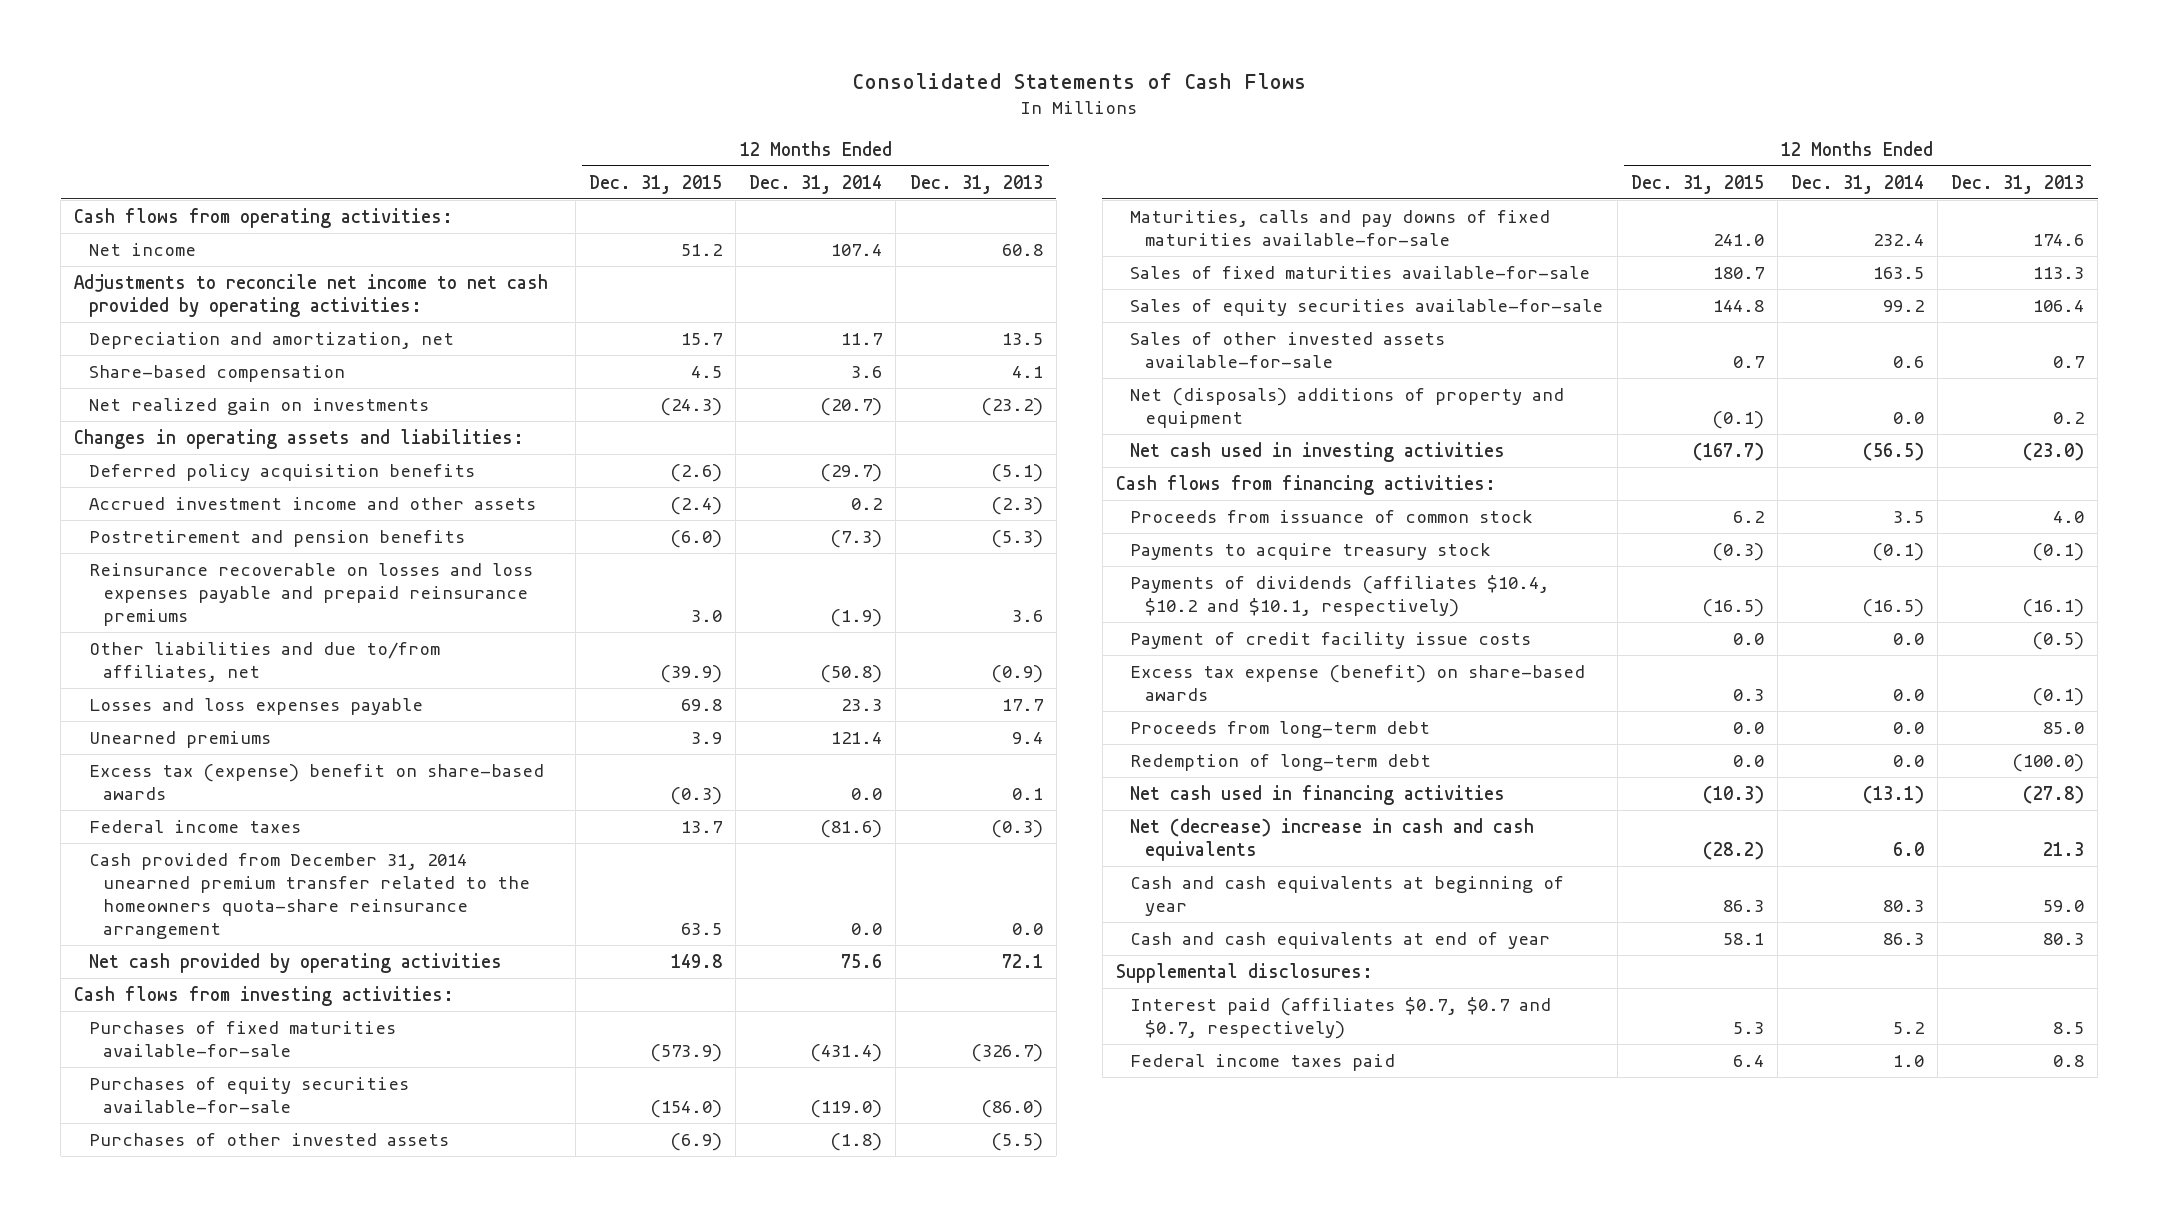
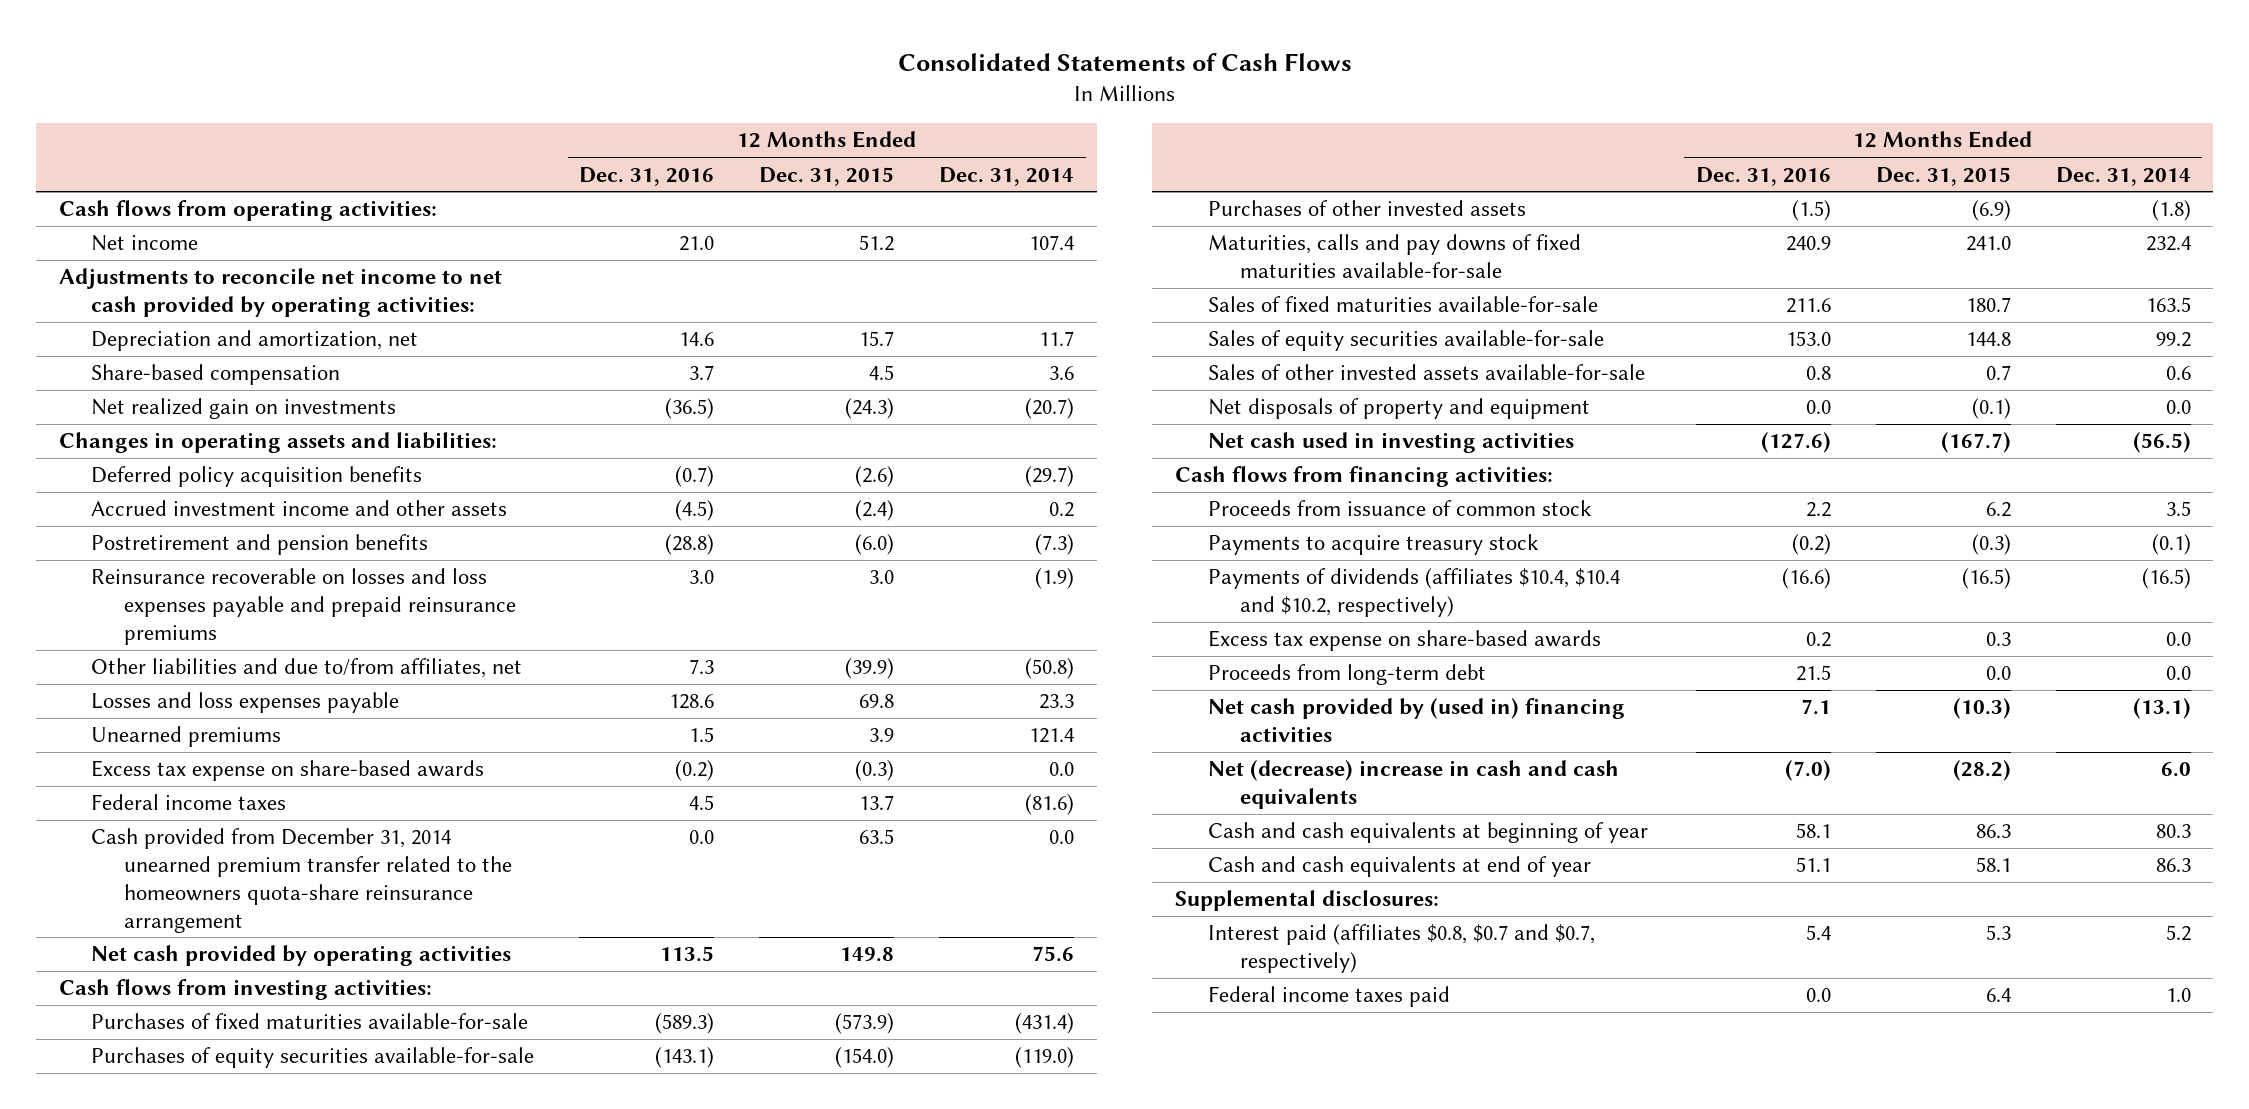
[909,174,1043,194] Dec. 31, 2013 -> none
none -> [579,166,715,186] Dec. 31, 2016
[88,763,544,800] Excess tax (expense) benefit on share-based awards -> [91,760,485,782] Excess tax expense on share-based awards
[1130,387,1565,428] Net (disposals) additions of property and equipment -> [1207,398,1590,420] Net disposals of property and equipment
[1130,631,1532,649] Payment of credit facility issue costs -> none
[1130,574,1550,617] Payments of dividends (affiliates $10.4, $10.2 and $10.1, respectively) -> [1207,568,1620,618] Payments of dividends (affiliates $10.4, $10.4 and $10.2, respectively)
[1130,664,1586,701] Excess tax expense (benefit) on share-based awards -> [1207,630,1601,652] Excess tax expense on share-based awards
[1130,753,1432,771] Redemption of long-term debt -> none
[1130,784,1506,805] Net cash used in financing activities -> [1207,698,1625,743] Net cash provided by (used in) financing activities
[1130,996,1552,1039] Interest paid (affiliates $0.7, $0.7 and $0.7, respectively) -> [1207,924,1595,974] Interest paid (affiliates $0.8, $0.7 and $0.7, respectively)

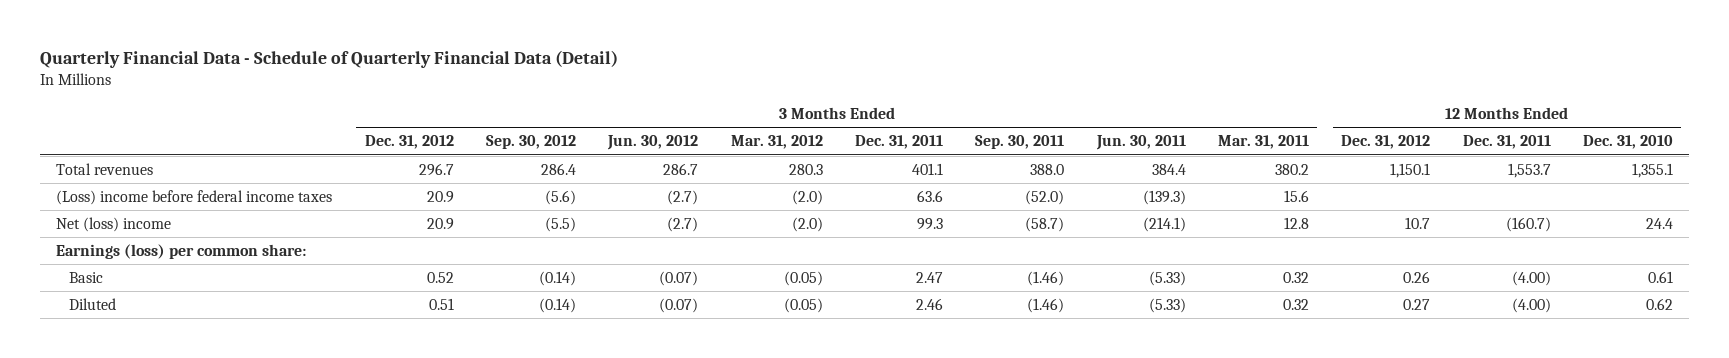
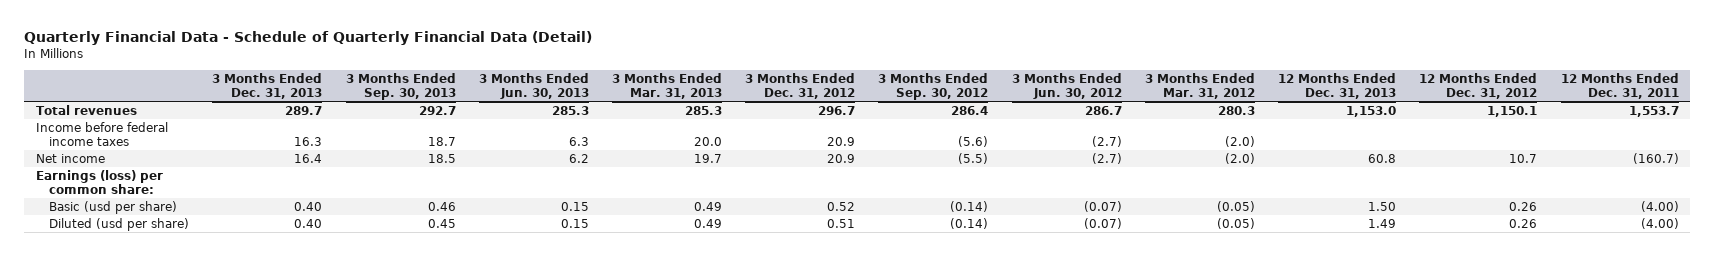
[855,135,944,150] Dec. 31, 2011 -> none
[975,135,1065,150] Sep. 30, 2011 -> none
[1095,135,1186,151] Jun. 30, 2011 -> none
[1218,135,1310,150] Mar. 31, 2011 -> none
[1583,135,1674,150] Dec. 31, 2010 -> none
none -> [212,73,323,99] 3 Months Ended Dec. 31, 2013
none -> [345,73,456,100] 3 Months Ended Sep. 30, 2013
none -> [478,73,589,99] 3 Months Ended Jun. 30, 2013
none -> [612,73,723,99] 3 Months Ended Mar. 31, 2013
none -> [1278,73,1397,99] 12 Months Ended Dec. 31, 2013
[56,189,333,205] (Loss) income before federal income taxes -> [35,121,168,146] Income before federal income taxes
[56,216,172,232] Net (loss) income -> [35,153,105,163] Net income
[68,271,103,283] Basic -> [49,200,178,214] Basic (usd per share)
[68,297,116,310] Diluted -> [49,217,190,231] Diluted (usd per share)
[1403,298,1431,310] 0.27 -> [1509,218,1538,228] 0.26

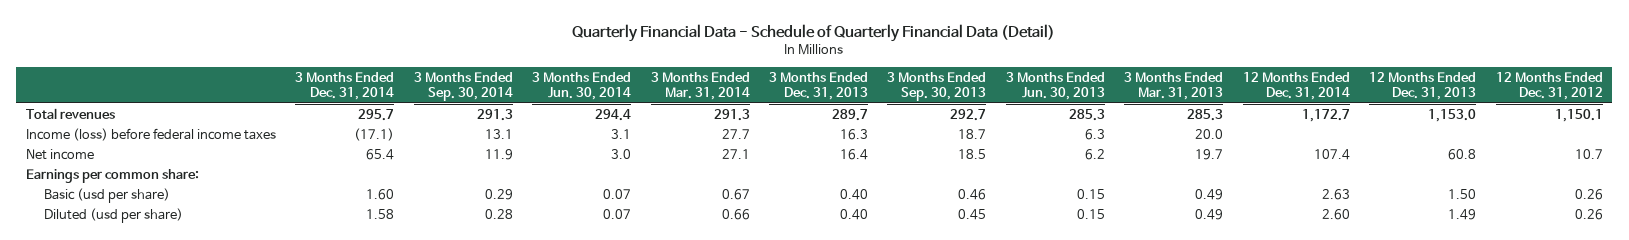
[745,73,856,99] 3 Months Ended Dec. 31, 2012 -> none
[878,73,989,100] 3 Months Ended Sep. 30, 2012 -> none
[1011,73,1122,99] 3 Months Ended Jun. 30, 2012 -> none
[1144,73,1255,99] 3 Months Ended Mar. 31, 2012 -> none
[1560,73,1679,99] 12 Months Ended Dec. 31, 2011 -> none
none -> [295,72,395,101] 3 Months Ended Dec. 31, 2014
none -> [413,72,513,102] 3 Months Ended Sep. 30, 2014
none -> [532,72,632,101] 3 Months Ended Jun. 30, 2014
none -> [650,72,750,101] 3 Months Ended Mar. 31, 2014
none -> [1242,72,1350,101] 12 Months Ended Dec. 31, 2014
[35,121,168,146] Income before federal income taxes -> [25,127,276,141] Income (loss) before federal income taxes
[35,169,163,194] Earnings (loss) per common share: -> [25,168,199,183] Earnings per common share:

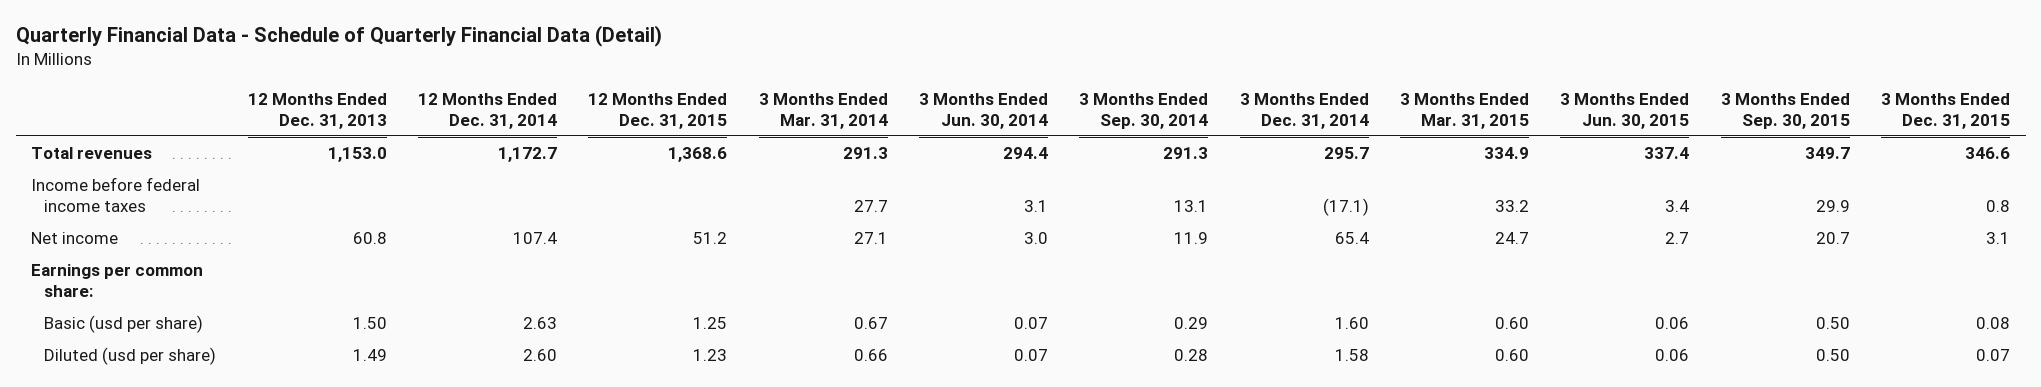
[769,72,869,101] 3 Months Ended Dec. 31, 2013 -> none
[887,72,987,102] 3 Months Ended Sep. 30, 2013 -> none
[1005,72,1105,101] 3 Months Ended Jun. 30, 2013 -> none
[1124,72,1224,101] 3 Months Ended Mar. 31, 2013 -> none
[1495,72,1603,101] 12 Months Ended Dec. 31, 2012 -> none
none -> [588,92,728,129] 12 Months Ended Dec. 31, 2015
none -> [1400,92,1530,129] 3 Months Ended Mar. 31, 2015
none -> [1560,92,1690,129] 3 Months Ended Jun. 30, 2015
none -> [1720,92,1850,129] 3 Months Ended Sep. 30, 2015
none -> [1881,92,2011,129] 3 Months Ended Dec. 31, 2015
[25,127,276,141] Income (loss) before federal income taxes -> [31,177,201,213] Income before federal income taxes

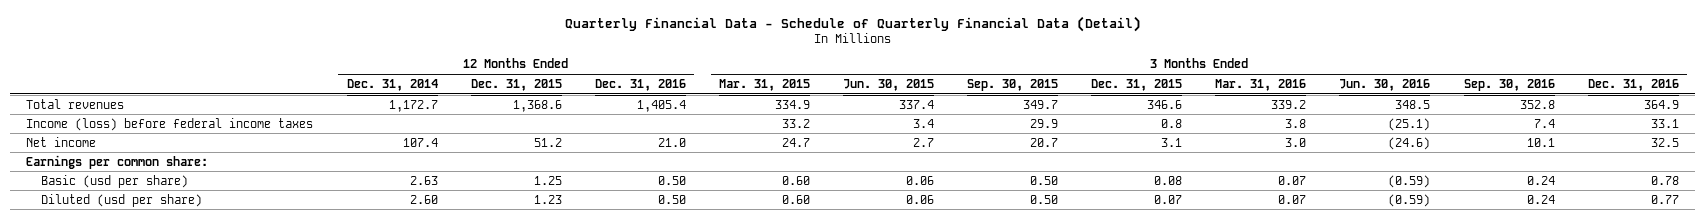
[247,92,387,129] 12 Months Ended Dec. 31, 2013 -> none
[758,92,888,129] 3 Months Ended Mar. 31, 2014 -> none
[919,92,1049,129] 3 Months Ended Jun. 30, 2014 -> none
[1079,92,1209,129] 3 Months Ended Sep. 30, 2014 -> none
[1239,92,1369,129] 3 Months Ended Dec. 31, 2014 -> none
none -> [594,78,686,91] Dec. 31, 2016
none -> [1215,78,1307,91] Mar. 31, 2016
none -> [1339,78,1431,91] Jun. 30, 2016
none -> [1463,78,1555,91] Sep. 30, 2016
none -> [1587,78,1679,91] Dec. 31, 2016
[31,177,201,213] Income before federal income taxes -> [26,117,314,131] Income (loss) before federal income taxes

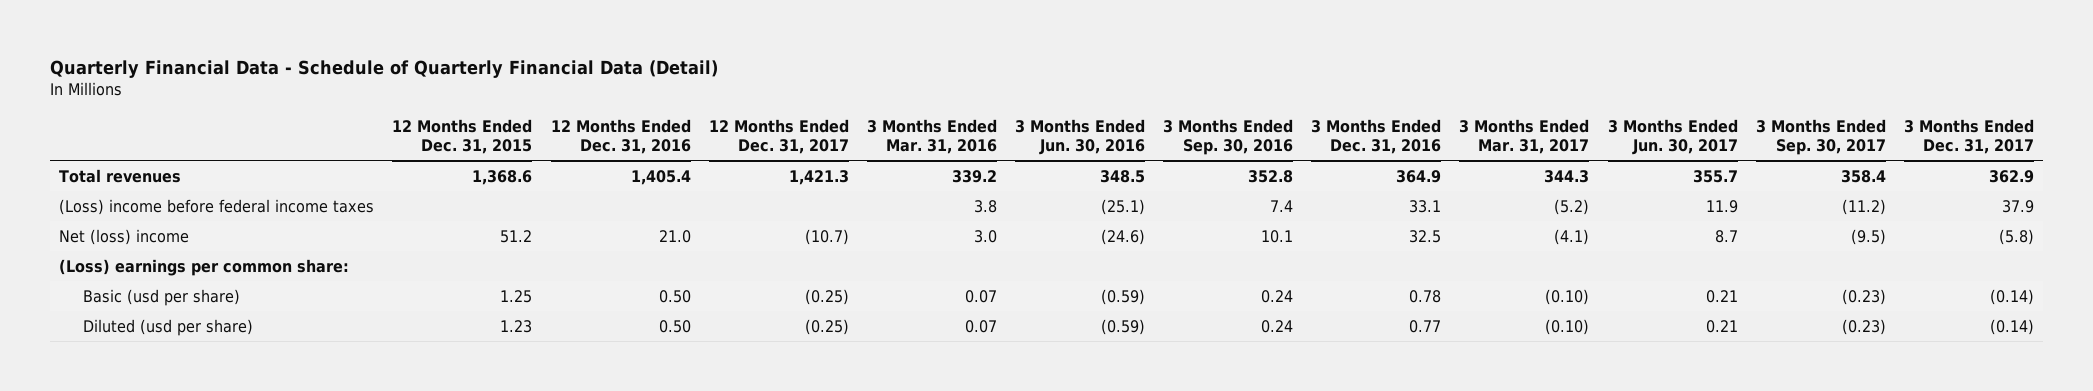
[346,78,438,91] Dec. 31, 2014 -> none
[718,78,810,91] Mar. 31, 2015 -> none
[843,78,935,91] Jun. 30, 2015 -> none
[967,78,1059,91] Sep. 30, 2015 -> none
[1091,78,1183,91] Dec. 31, 2015 -> none
none -> [708,118,849,155] 12 Months Ended Dec. 31, 2017
none -> [1459,118,1590,155] 3 Months Ended Mar. 31, 2017
none -> [1607,118,1738,156] 3 Months Ended Jun. 30, 2017
none -> [1755,118,1886,156] 3 Months Ended Sep. 30, 2017
none -> [1903,118,2034,155] 3 Months Ended Dec. 31, 2017
[26,117,314,131] Income (loss) before federal income taxes -> [59,198,375,215] (Loss) income before federal income taxes
[26,136,97,147] Net income -> [59,228,190,245] Net (loss) income
[26,154,209,169] Earnings per common share: -> [59,258,350,276] (Loss) earnings per common share:

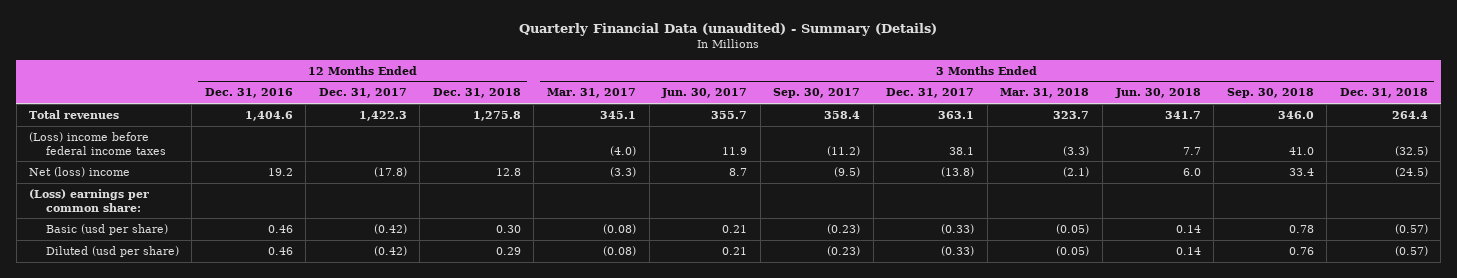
[50,60,719,79] Quarterly Financial Data - Schedule of Quarterly Financial Data (Detail) -> [519,23,938,37] Quarterly Financial Data (unaudited) - Summary (Details)
[392,118,533,155] 12 Months Ended Dec. 31, 2015 -> none
[866,118,997,155] 3 Months Ended Mar. 31, 2016 -> none
[1014,118,1145,156] 3 Months Ended Jun. 30, 2016 -> none
[1163,118,1294,156] 3 Months Ended Sep. 30, 2016 -> none
[1311,118,1442,155] 3 Months Ended Dec. 31, 2016 -> none
none -> [432,88,521,99] Dec. 31, 2018
none -> [1000,88,1090,99] Mar. 31, 2018
none -> [1114,88,1201,99] Jun. 30, 2018
none -> [1226,88,1314,99] Sep. 30, 2018
none -> [1339,88,1428,99] Dec. 31, 2018
[630,169,691,185] 1,405.4 -> [244,110,293,121] 1,404.6
[788,169,849,185] 1,421.3 -> [358,110,407,121] 1,422.3
[1544,169,1590,183] 344.3 -> [600,110,637,119] 345.1
[1988,169,2034,183] 362.9 -> [938,110,975,119] 363.1
[1554,198,1590,215] (5.2) -> [610,145,637,156] (4.0)
[2001,199,2034,213] 37.9 -> [949,146,975,155] 38.1
[658,229,691,243] 21.0 -> [267,167,293,176] 19.2
[804,228,849,245] (10.7) -> [373,166,407,177] (17.8)
[1554,228,1590,245] (4.1) -> [610,166,637,177] (3.3)
[1998,228,2034,245] (5.8) -> [941,166,975,177] (13.8)
[658,289,691,303] 0.50 -> [267,224,293,233] 0.46
[804,288,849,305] (0.25) -> [373,223,407,234] (0.42)
[1545,288,1590,305] (0.10) -> [603,223,637,234] (0.08)
[1989,288,2034,305] (0.14) -> [941,223,975,234] (0.33)
[658,319,691,333] 0.50 -> [267,246,293,255] 0.46
[804,318,849,335] (0.25) -> [373,245,407,256] (0.42)
[1545,318,1590,335] (0.10) -> [603,245,637,256] (0.08)
[1989,318,2034,335] (0.14) -> [941,245,975,256] (0.33)

